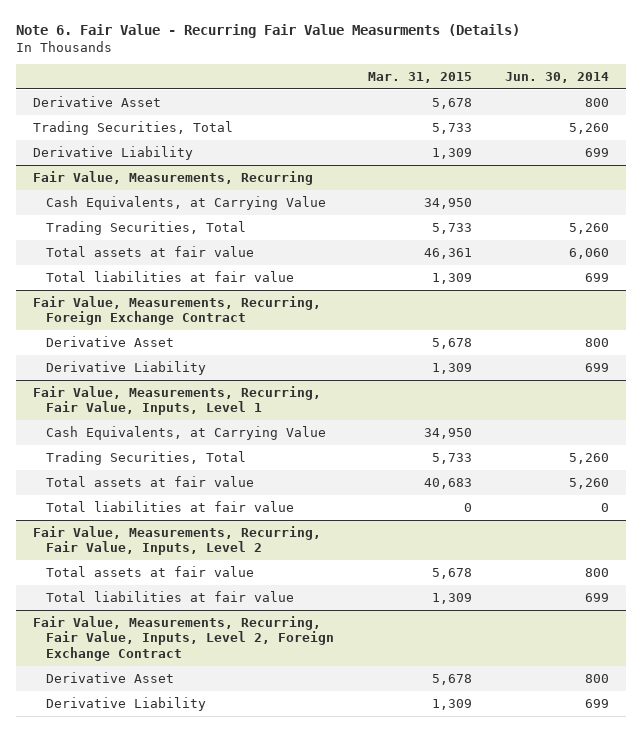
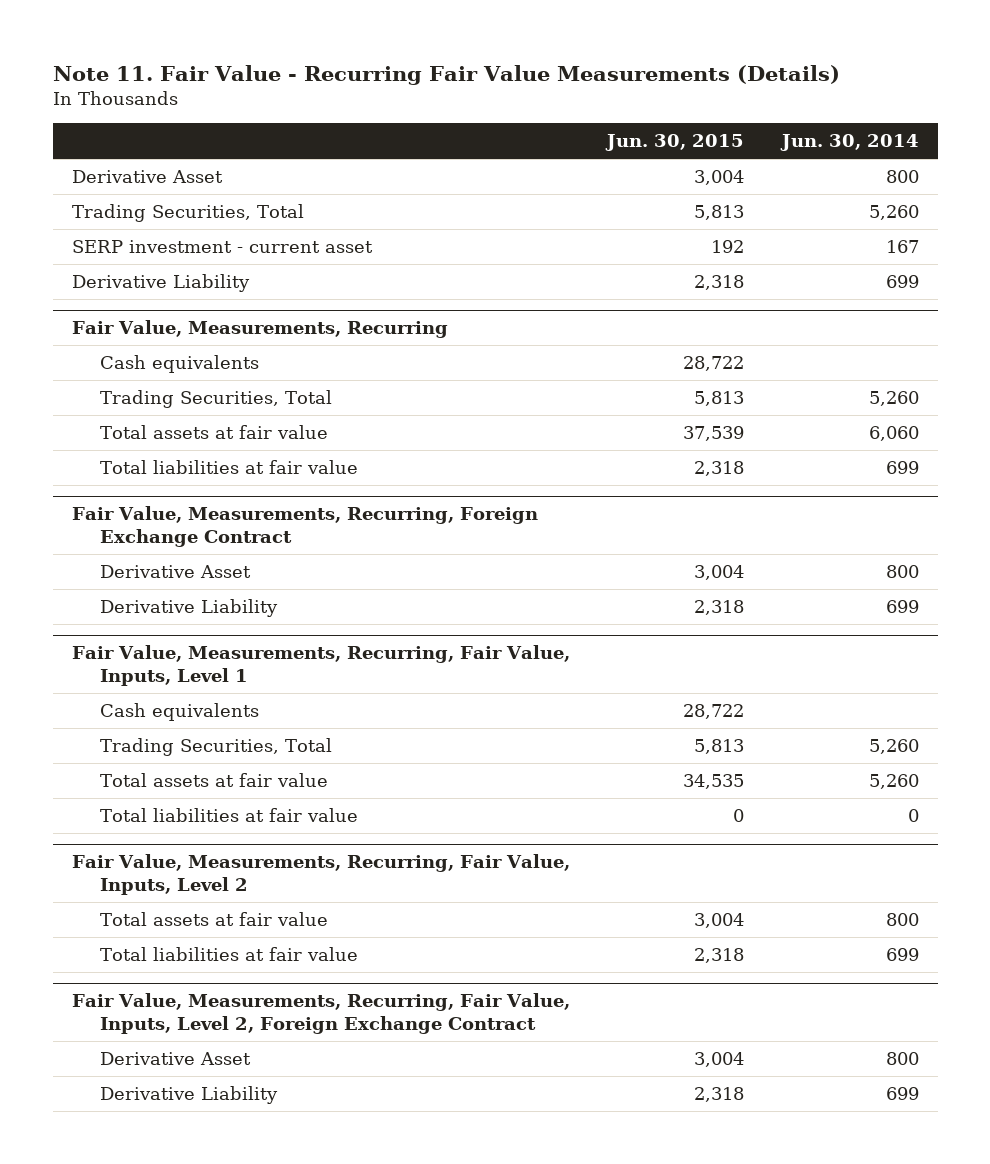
[16,24,521,39] Note 6. Fair Value - Recurring Fair Value Measurments (Details) -> [52,64,840,85] Note 11. Fair Value - Recurring Fair Value Measurements (Details)
[367,71,472,83] Mar. 31, 2015 -> none
none -> [605,134,745,152] Jun. 30, 2015
none -> [71,240,373,254] SERP investment - current asset
[46,195,327,210] Cash Equivalents, at Carrying Value -> [99,355,259,374] Cash equivalents
[46,425,327,440] Cash Equivalents, at Carrying Value -> [99,703,259,722] Cash equivalents

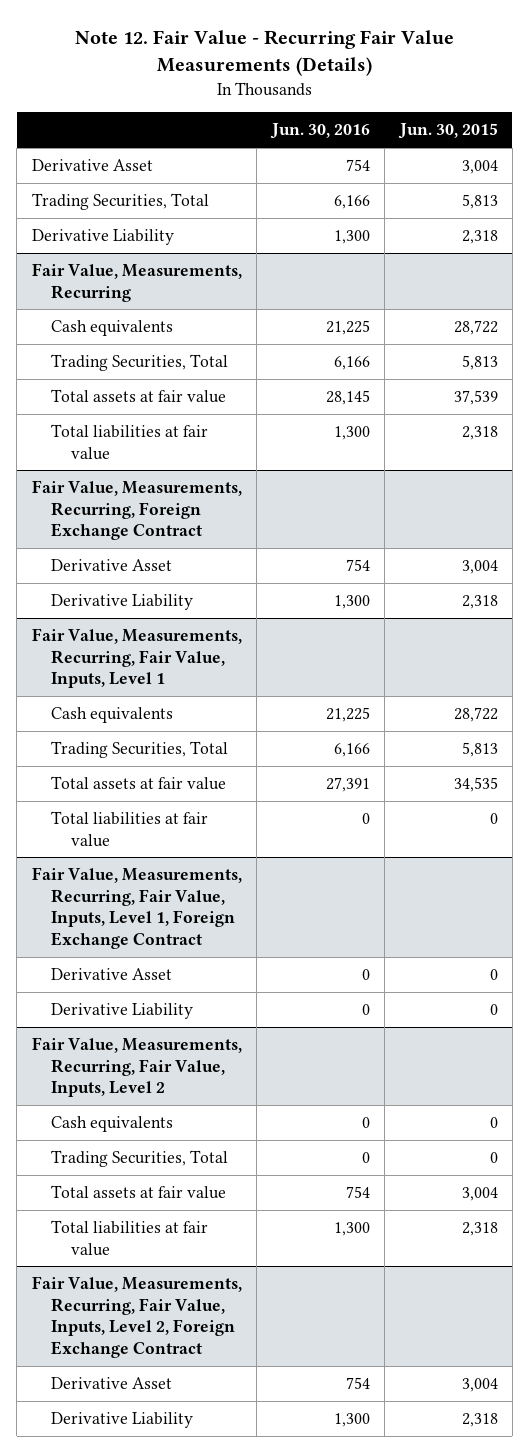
[52,64,840,85] Note 11. Fair Value - Recurring Fair Value Measurements (Details) -> [74,30,454,77] Note 12. Fair Value - Recurring Fair Value Measurements (Details)
[779,134,919,152] Jun. 30, 2014 -> none
none -> [269,123,370,140] Jun. 30, 2016
[71,240,373,254] SERP investment - current asset -> none
none -> [31,867,242,949] Fair Value, Measurements, Recurring, Fair Value, Inputs, Level 1, Foreign Exchange Contract
none -> [51,968,173,981] Derivative Asset
none -> [51,1003,194,1020] Derivative Liability
none -> [51,1116,174,1133] Cash equivalents
none -> [51,1150,229,1168] Trading Securities, Total

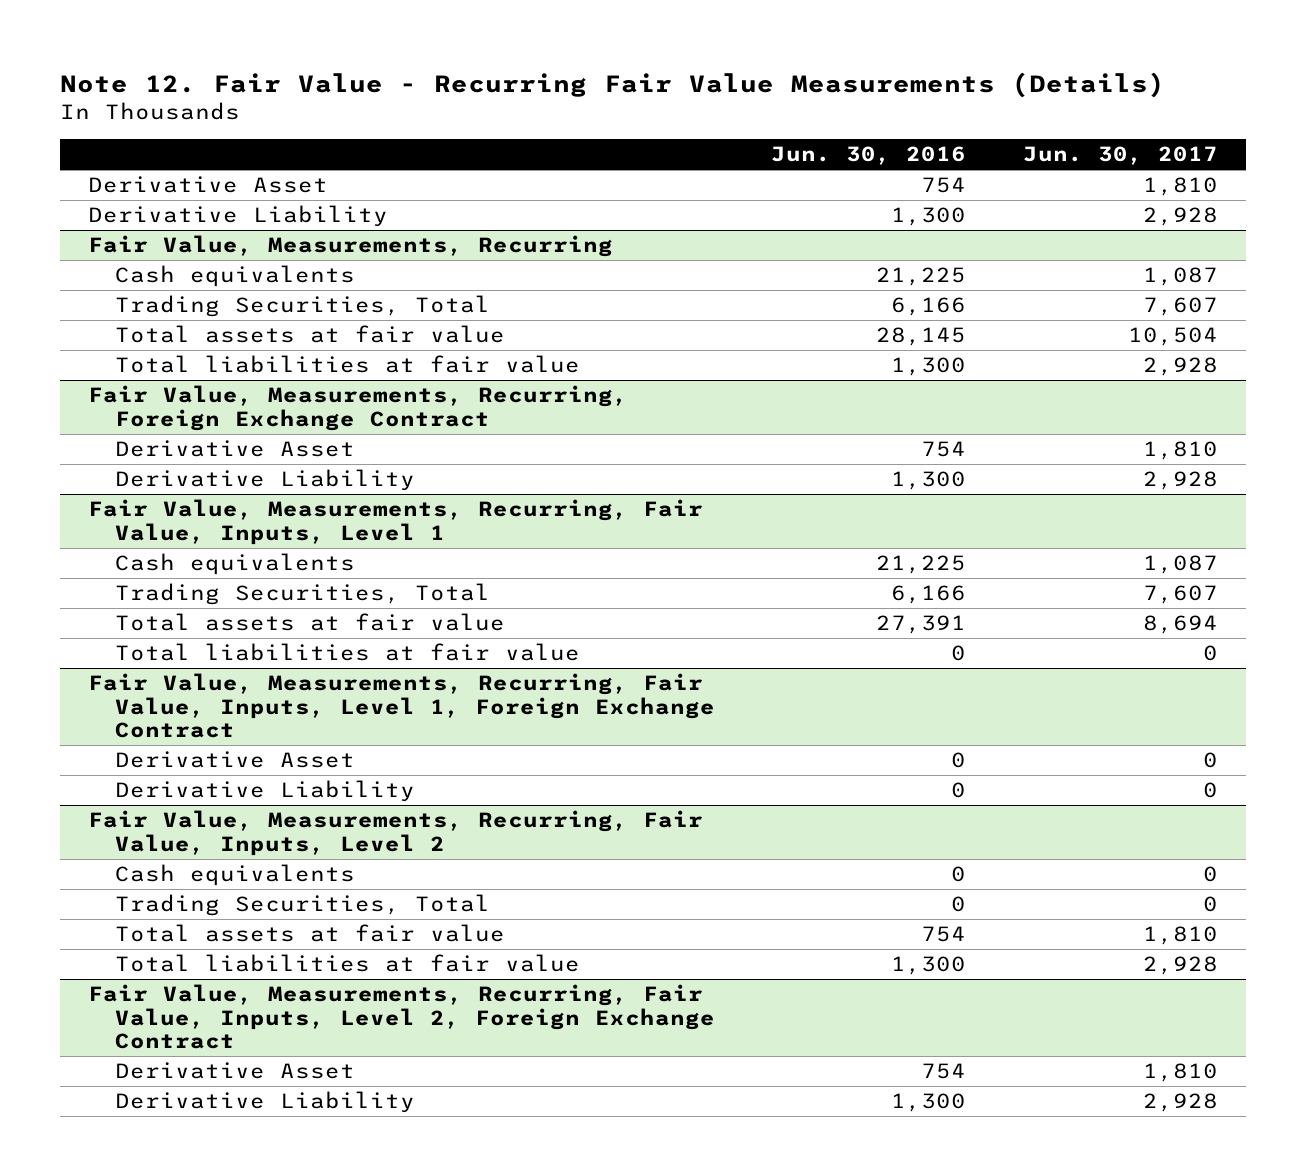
[397,123,498,140] Jun. 30, 2015 -> none
none -> [1022,146,1218,166] Jun. 30, 2017
[31,193,209,211] Trading Securities, Total -> none

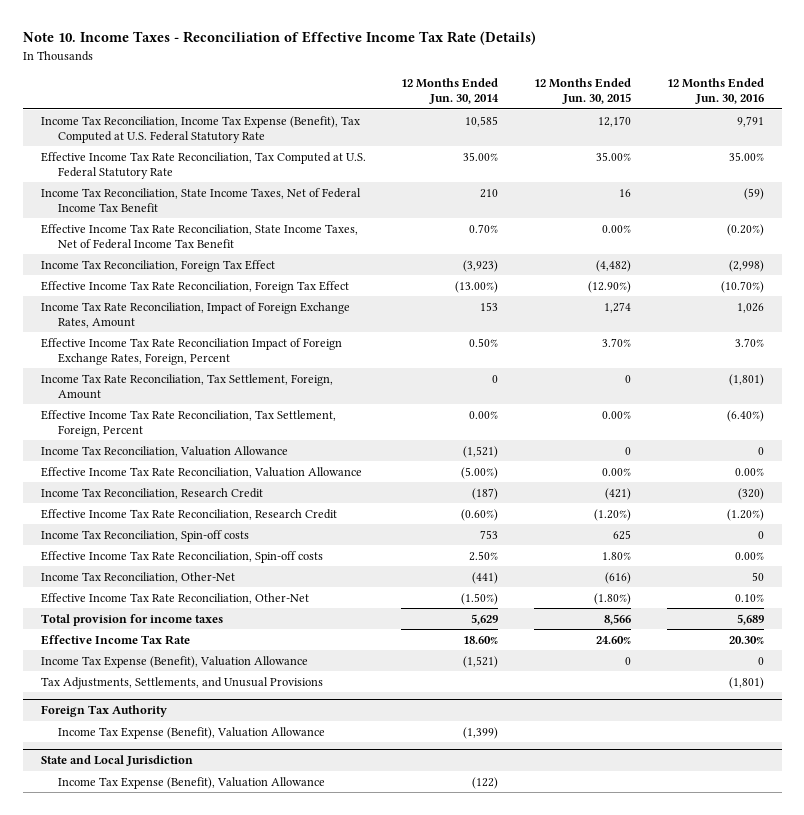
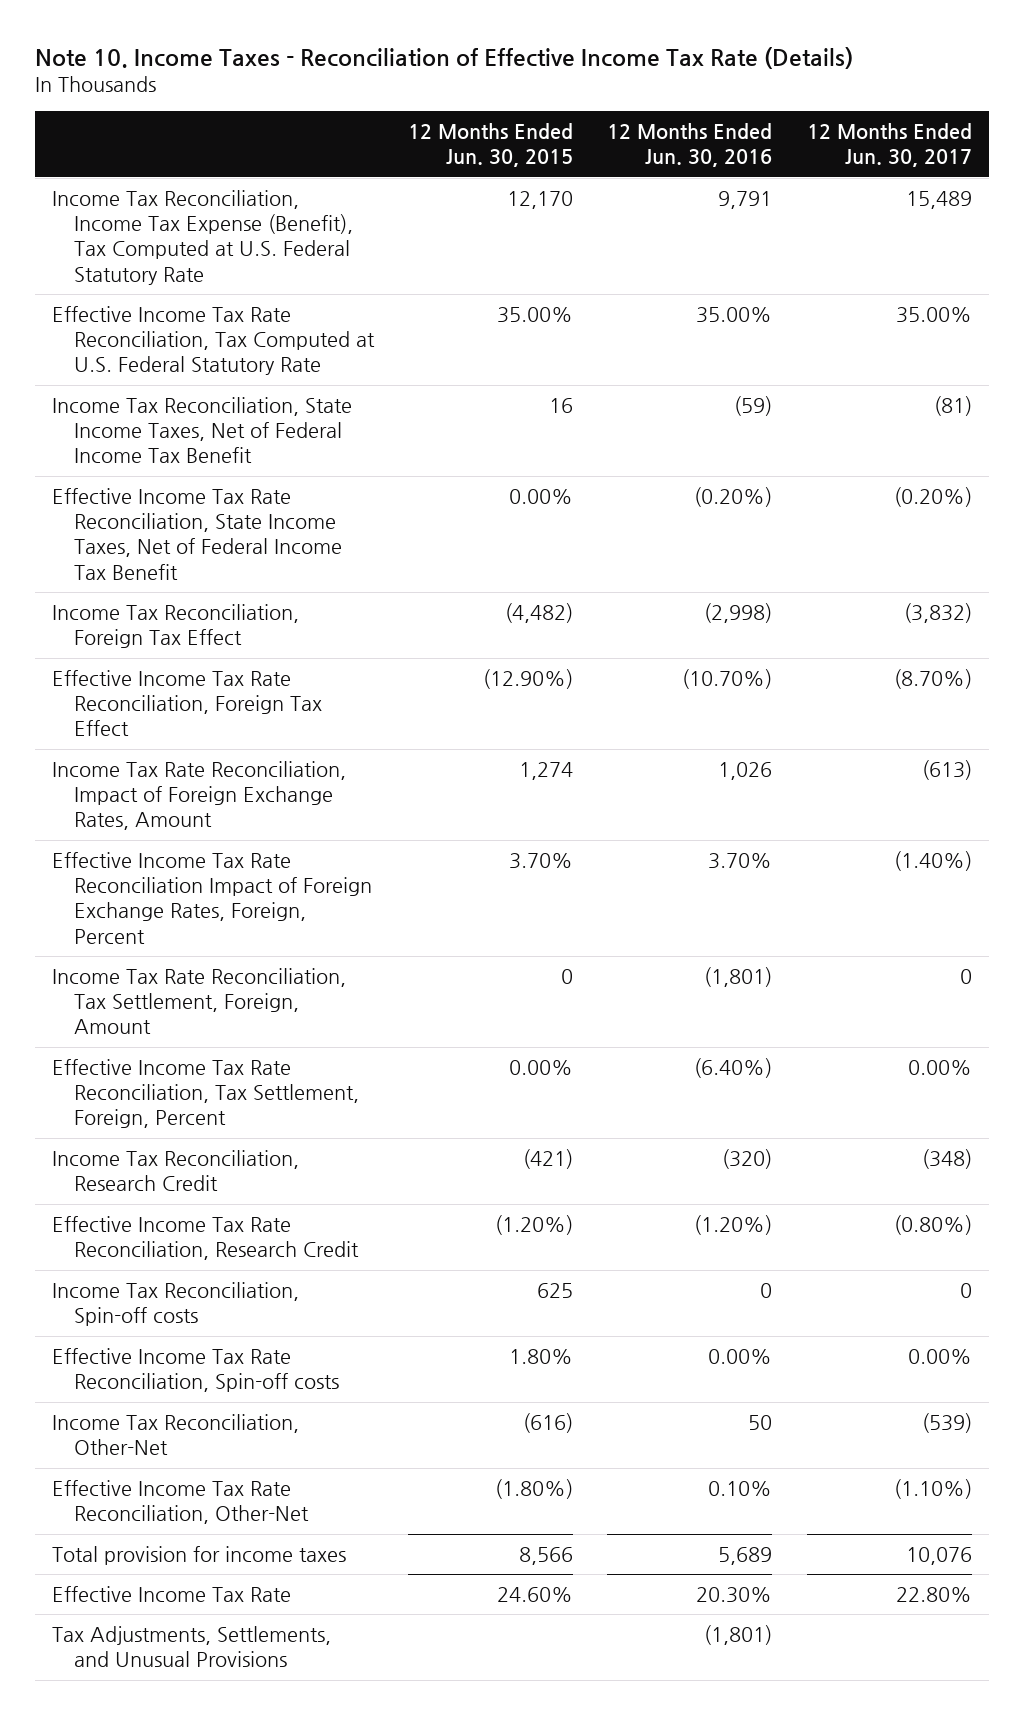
[401,77,500,105] 12 Months Ended Jun. 30, 2014 -> none
none -> [806,123,972,168] 12 Months Ended Jun. 30, 2017
[40,445,288,457] Income Tax Reconciliation, Valuation Allowance -> none
[40,466,362,478] Effective Income Tax Rate Reconciliation, Valuation Allowance -> none
[40,655,308,668] Income Tax Expense (Benefit), Valuation Allowance -> none
[40,705,167,718] Foreign Tax Authority -> none
[57,726,325,739] Income Tax Expense (Benefit), Valuation Allowance -> none
[40,755,193,767] State and Local Jurisdiction -> none
[57,776,325,789] Income Tax Expense (Benefit), Valuation Allowance -> none

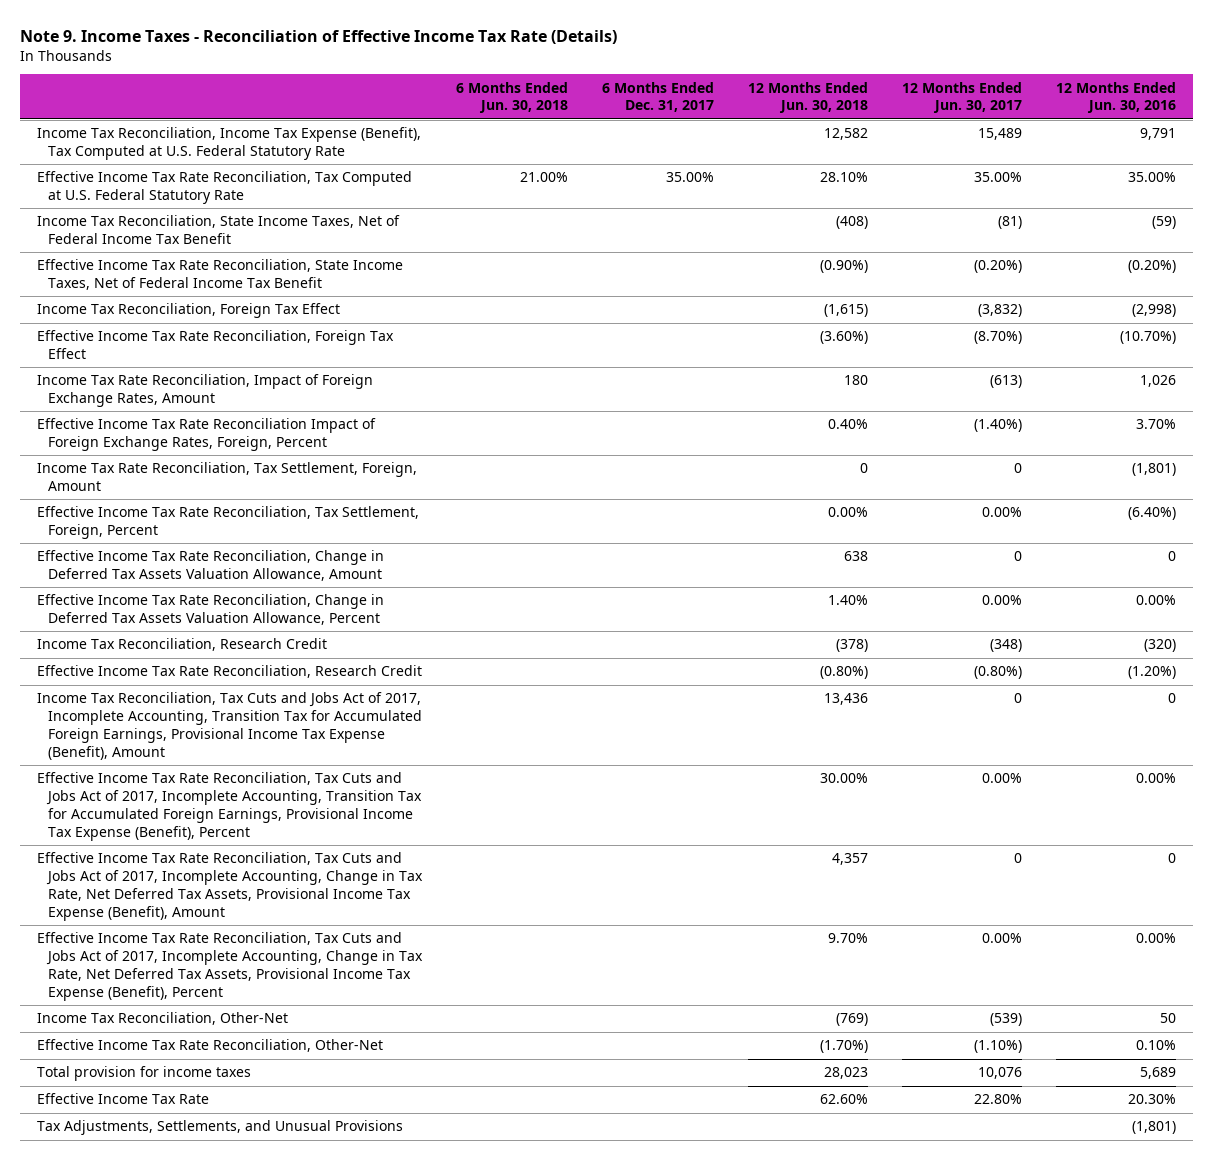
[34,47,853,70] Note 10. Income Taxes - Reconciliation of Effective Income Tax Rate (Details) -> [20,29,618,44] Note 9. Income Taxes - Reconciliation of Effective Income Tax Rate (Details)
[408,123,574,168] 12 Months Ended Jun. 30, 2015 -> none
none -> [456,81,569,114] 6 Months Ended Jun. 30, 2018
none -> [602,81,715,113] 6 Months Ended Dec. 31, 2017
none -> [747,81,868,114] 12 Months Ended Jun. 30, 2018
none -> [37,550,385,582] Effective Income Tax Rate Reconciliation, Change in Deferred Tax Assets Valuation Allowance, Amount
none -> [37,594,385,626] Effective Income Tax Rate Reconciliation, Change in Deferred Tax Assets Valuation Allowance, Percent
[51,1282,299,1327] Income Tax Reconciliation, Spin-off costs -> none
[51,1348,339,1393] Effective Income Tax Rate Reconciliation, Spin-off costs -> none
none -> [37,692,422,760] Income Tax Reconciliation, Tax Cuts and Jobs Act of 2017, Incomplete Accounting, Transition Tax for Accumulated Foreign Earnings, Provisional Income Tax Expense (Benefit), Amount
none -> [37,772,422,841] Effective Income Tax Rate Reconciliation, Tax Cuts and Jobs Act of 2017, Incomplete Accounting, Transition Tax for Accumulated Foreign Earnings, Provisional Income Tax Expense (Benefit), Percent
none -> [37,852,423,921] Effective Income Tax Rate Reconciliation, Tax Cuts and Jobs Act of 2017, Incomplete Accounting, Change in Tax Rate, Net Deferred Tax Assets, Provisional Income Tax Expense (Benefit), Amount
none -> [37,932,423,1001] Effective Income Tax Rate Reconciliation, Tax Cuts and Jobs Act of 2017, Incomplete Accounting, Change in Tax Rate, Net Deferred Tax Assets, Provisional Income Tax Expense (Benefit), Percent

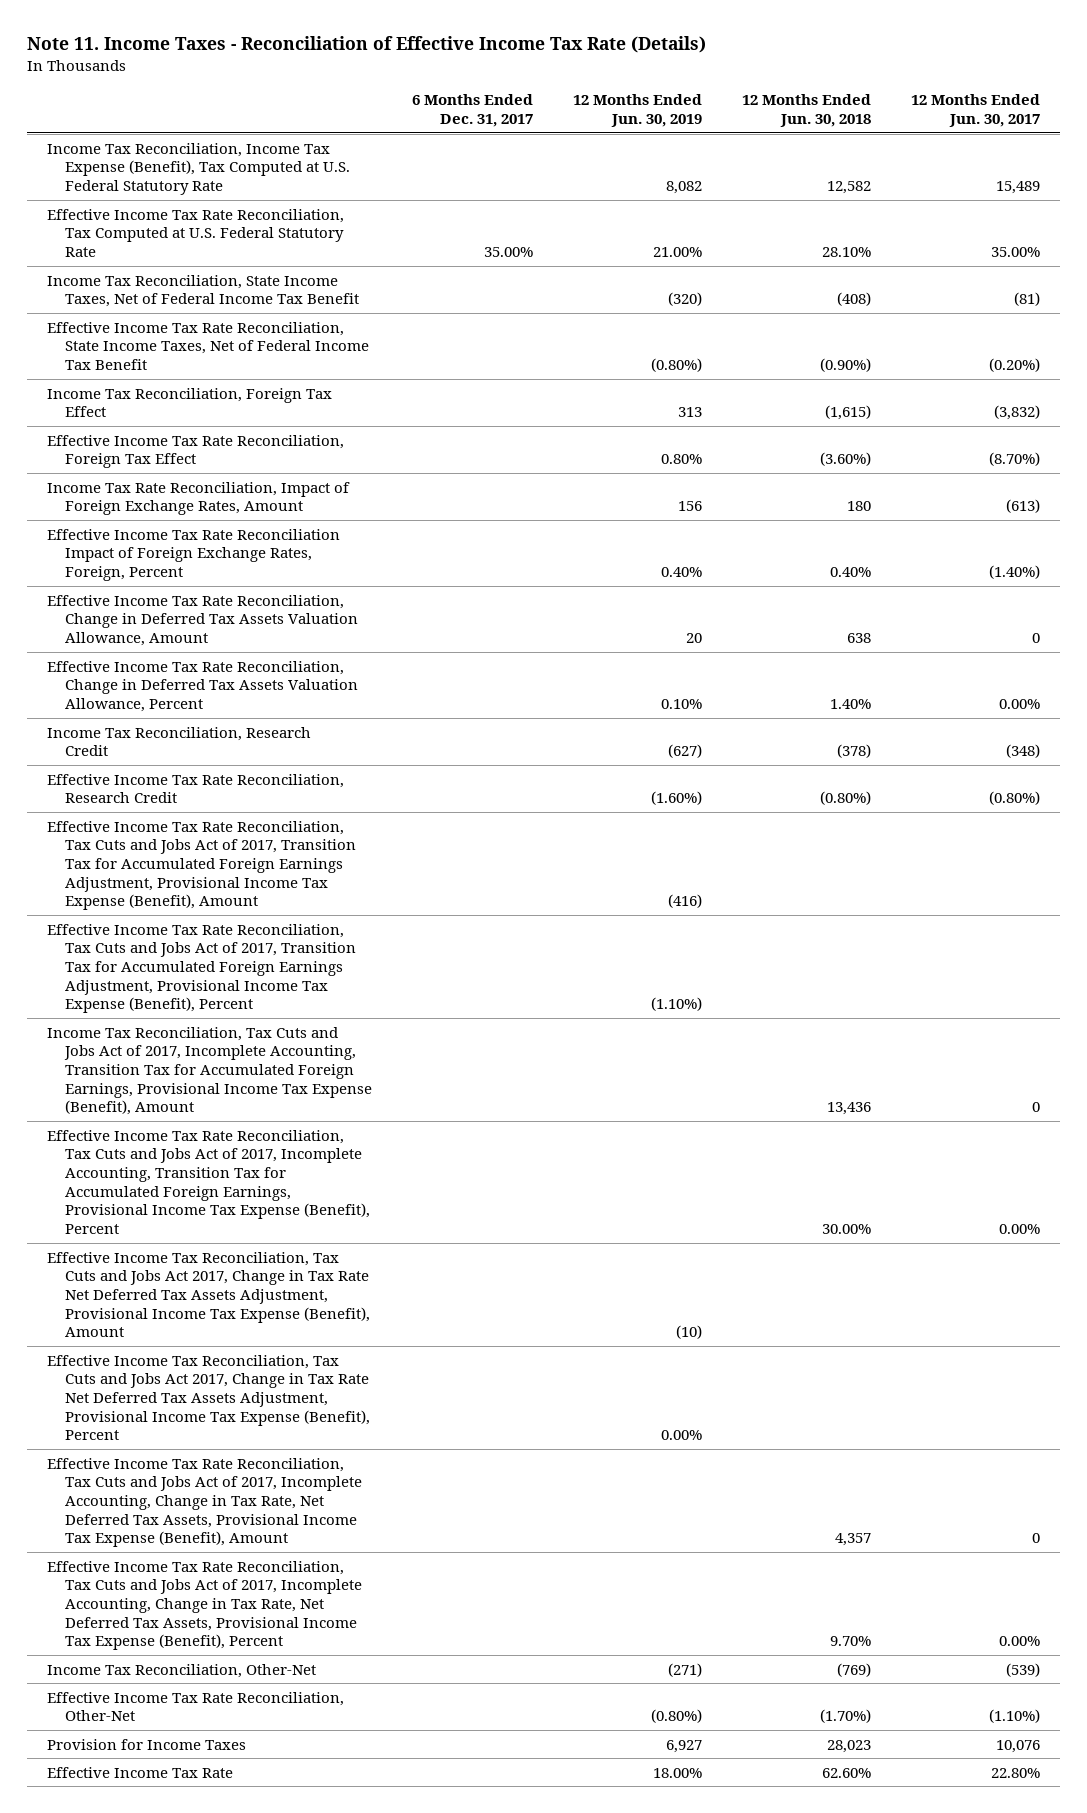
[20,29,618,44] Note 9. Income Taxes - Reconciliation of Effective Income Tax Rate (Details) -> [26,36,706,54] Note 11. Income Taxes - Reconciliation of Effective Income Tax Rate (Details)
[456,81,569,114] 6 Months Ended Jun. 30, 2018 -> none
[1055,81,1176,114] 12 Months Ended Jun. 30, 2016 -> none
none -> [573,94,703,127] 12 Months Ended Jun. 30, 2019
[37,462,418,492] Income Tax Rate Reconciliation, Tax Settlement, Foreign, Amount -> none
[37,506,420,540] Effective Income Tax Rate Reconciliation, Tax Settlement, Foreign, Percent -> none
none -> [46,820,357,911] Effective Income Tax Rate Reconciliation, Tax Cuts and Jobs Act of 2017, Transition Tax for Accumulated Foreign Earnings Adjustment, Provisional Income Tax Expense (Benefit), Amount
none -> [46,923,357,1014] Effective Income Tax Rate Reconciliation, Tax Cuts and Jobs Act of 2017, Transition Tax for Accumulated Foreign Earnings Adjustment, Provisional Income Tax Expense (Benefit), Percent
none -> [46,1251,371,1338] Effective Income Tax Reconciliation, Tax Cuts and Jobs Act 2017, Change in Tax Rate Net Deferred Tax Assets Adjustment, Provisional Income Tax Expense (Benefit), Amount
none -> [46,1354,371,1441] Effective Income Tax Reconciliation, Tax Cuts and Jobs Act 2017, Change in Tax Rate Net Deferred Tax Assets Adjustment, Provisional Income Tax Expense (Benefit), Percent
[37,1066,252,1082] Total provision for income taxes -> [46,1738,246,1750] Provision for Income Taxes
[37,1120,404,1136] Tax Adjustments, Settlements, and Unusual Provisions -> none

